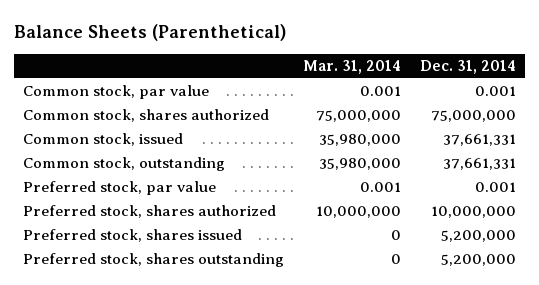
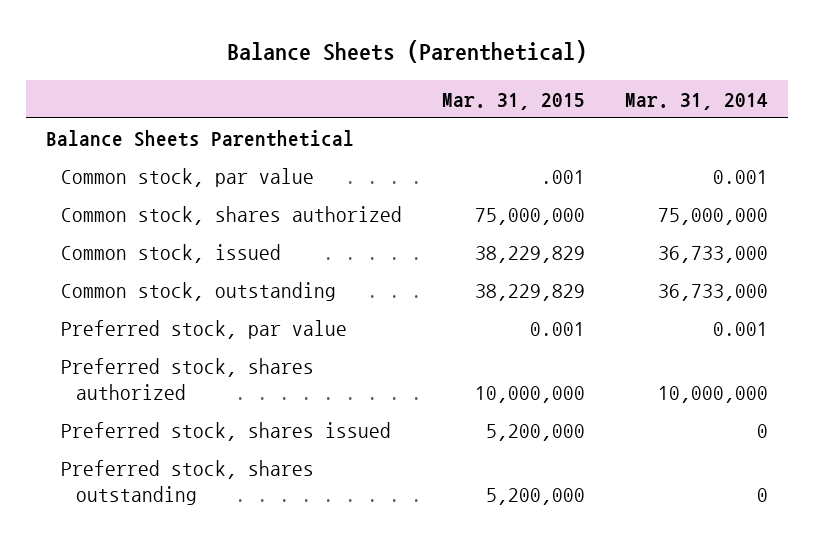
[419,59,516,74] Dec. 31, 2014 -> none
none -> [441,92,585,110] Mar. 31, 2015
none -> [45,129,354,147] Balance Sheets Parenthetical
[318,134,401,147] 35,980,000 -> [657,245,768,263] 36,733,000
[318,158,401,171] 35,980,000 -> [657,283,768,301] 36,733,000

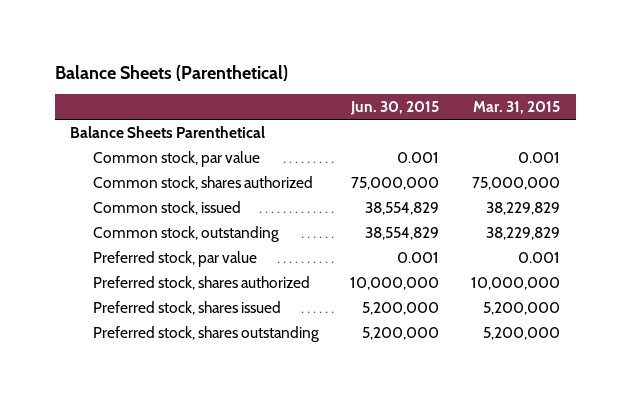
[624,92,768,110] Mar. 31, 2014 -> none
none -> [350,101,440,116] Jun. 30, 2015
[540,169,585,184] .001 -> [517,151,560,163] 0.001

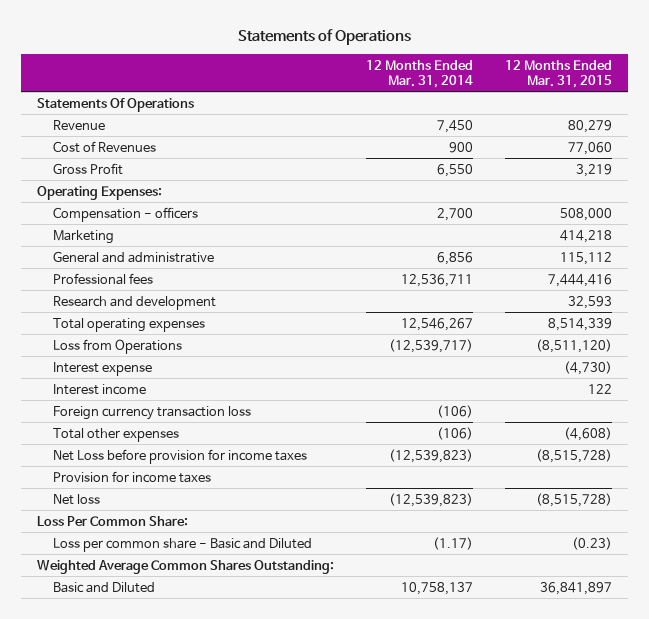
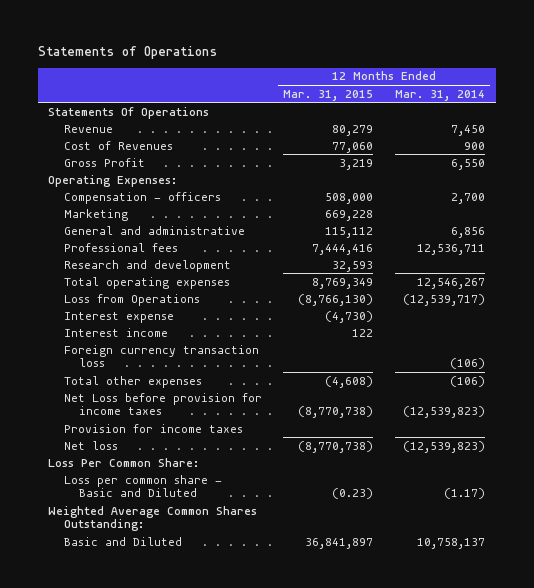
[560,229,613,243] 414,218 -> [325,209,374,221] 669,228
[548,317,613,331] 8,514,339 -> [312,277,374,289] 8,769,349
[536,338,613,353] (8,511,120) -> [298,293,374,306] (8,766,130)
[536,448,613,463] (8,515,728) -> [298,406,374,419] (8,770,738)
[536,492,613,507] (8,515,728) -> [298,440,374,453] (8,770,738)

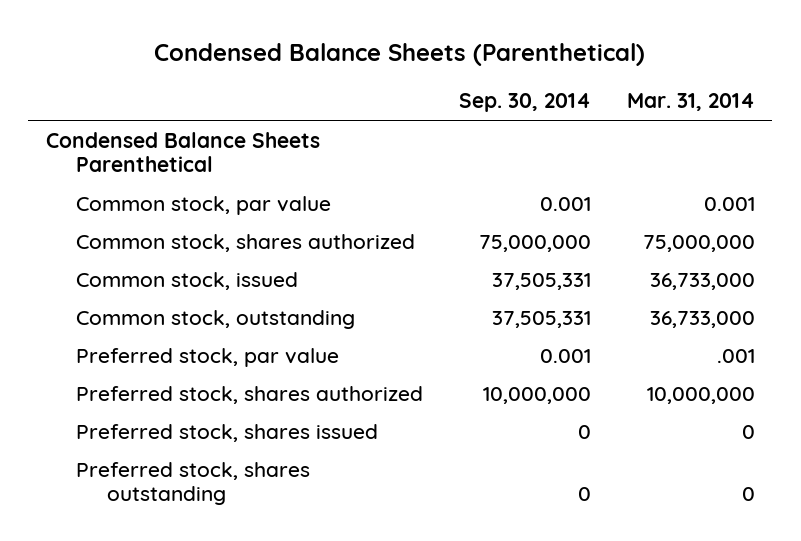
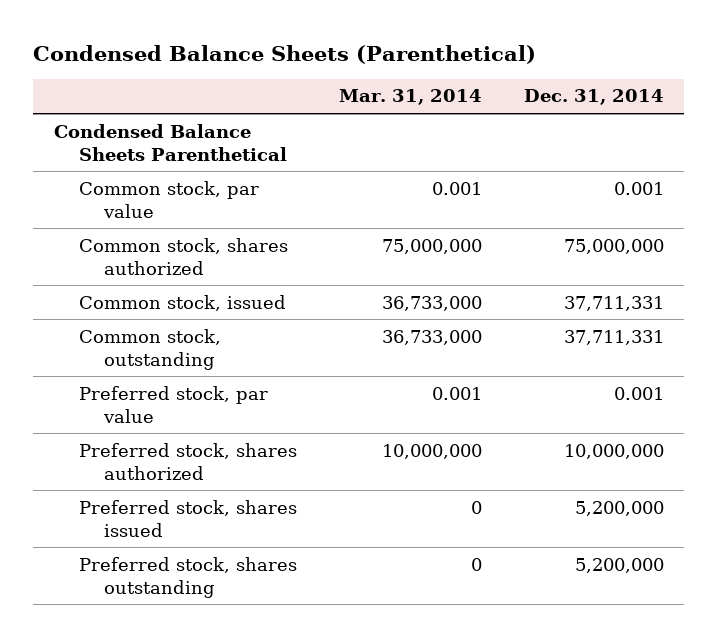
[459,93,592,113] Sep. 30, 2014 -> none
none -> [523,89,664,106] Dec. 31, 2014
[716,348,755,363] .001 -> [431,386,482,400] 0.001

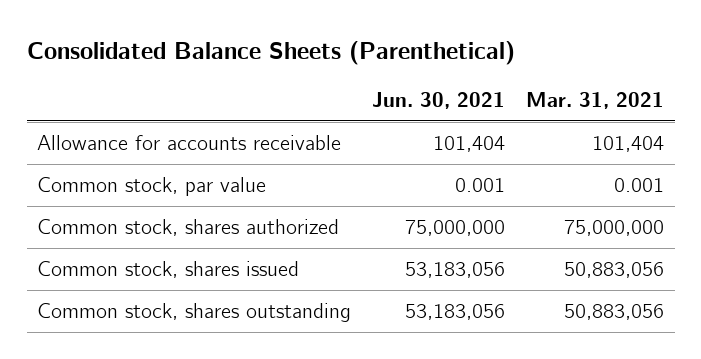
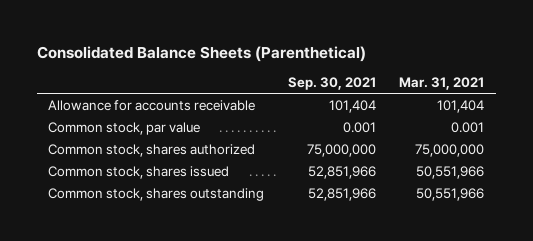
[372,92,506,110] Jun. 30, 2021 -> none
none -> [287,77,376,91] Sep. 30, 2021
[564,261,665,278] 50,883,056 -> [416,165,485,179] 50,551,966
[564,303,665,320] 50,883,056 -> [416,187,485,201] 50,551,966

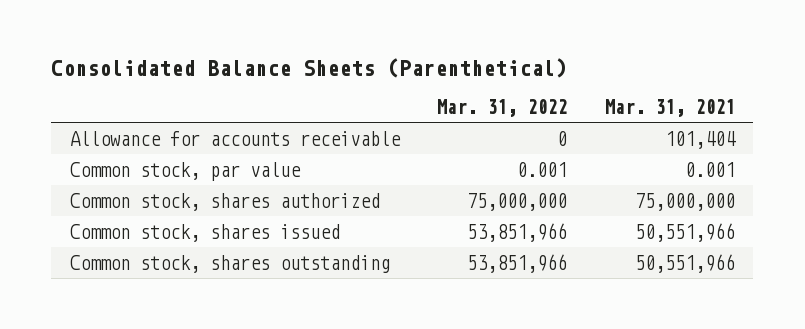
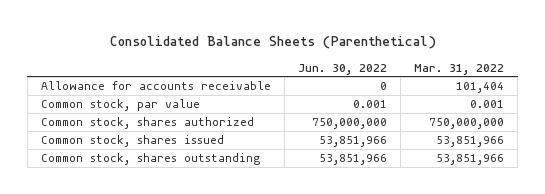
[604,99,735,118] Mar. 31, 2021 -> none
none -> [298,63,388,75] Jun. 30, 2022
[557,130,568,146] 0 -> [456,82,505,94] 101,404
[467,192,568,211] 75,000,000 -> [429,118,505,130] 750,000,000

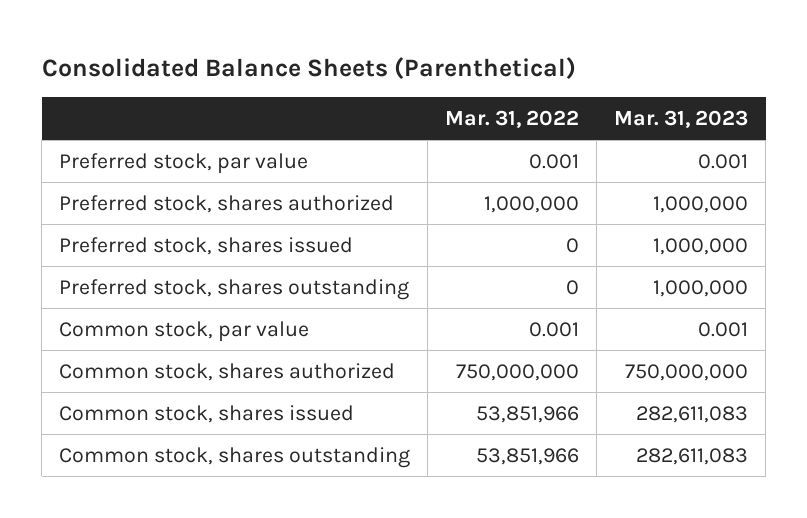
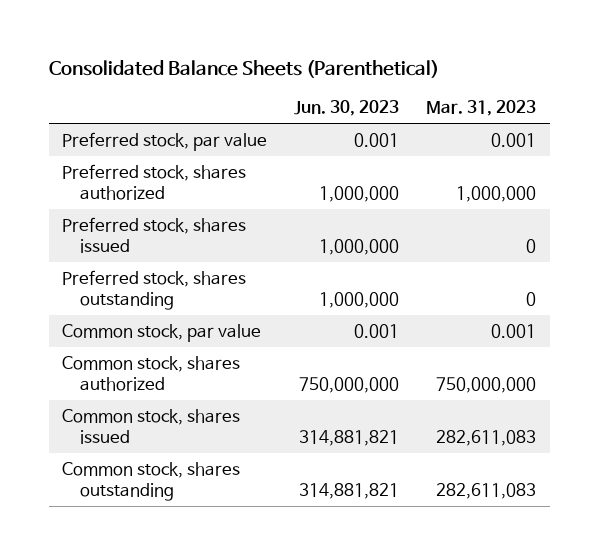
[445,110,580,129] Mar. 31, 2022 -> none
none -> [294,100,400,117] Jun. 30, 2023
[653,237,749,255] 1,000,000 -> [526,239,537,254] 0
[653,279,749,297] 1,000,000 -> [526,292,537,307] 0

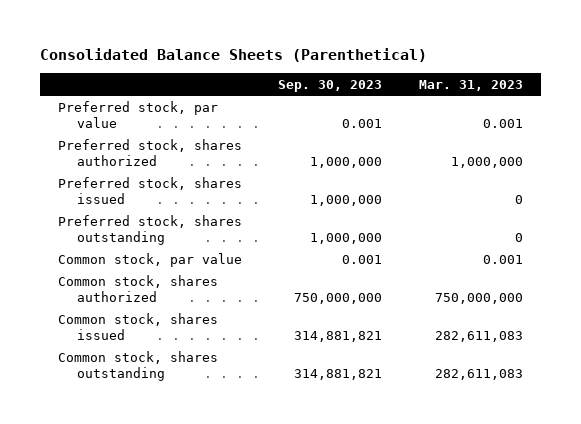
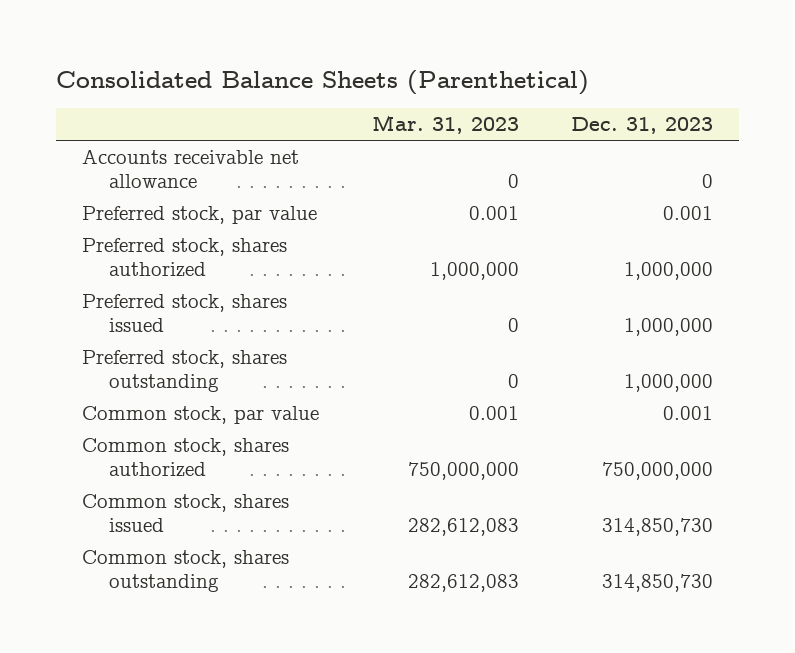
[278,79,383,92] Sep. 30, 2023 -> none
none -> [570,117,713,135] Dec. 31, 2023
none -> [82,149,300,189] Accounts receivable net allowance
[434,331,523,343] 282,611,083 -> [407,518,519,537] 282,612,083
[434,369,523,381] 282,611,083 -> [407,574,519,593] 282,612,083

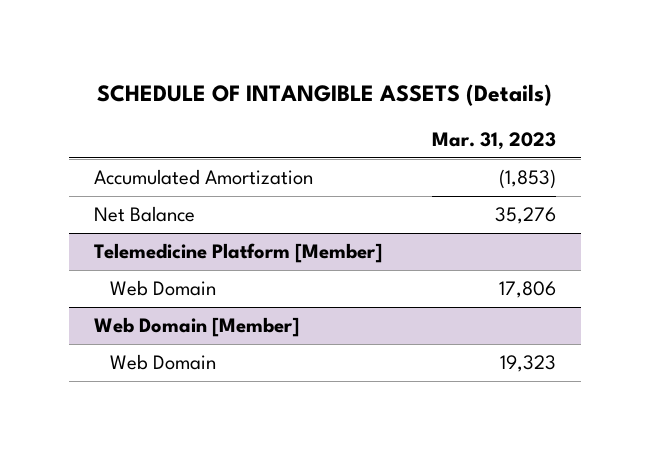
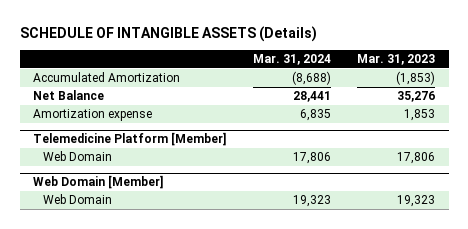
none -> [252,54,331,66] Mar. 31, 2024
none -> [32,109,152,122] Amortization expense

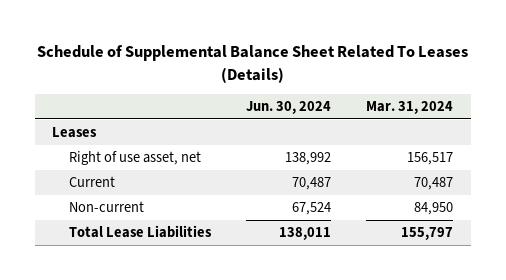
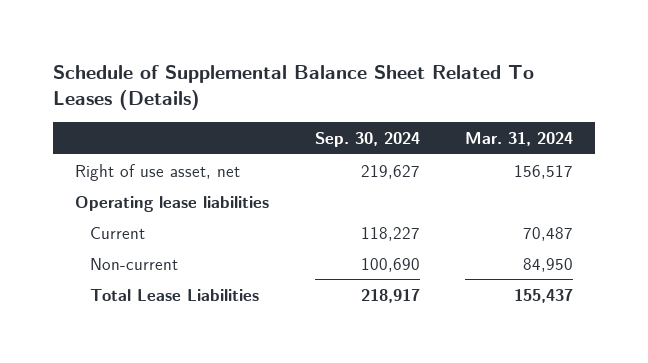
[246,100,332,114] Jun. 30, 2024 -> none
none -> [314,132,420,148] Sep. 30, 2024
[52,127,98,139] Leases -> none
none -> [75,195,270,212] Operating lease liabilities
[401,227,454,241] 155,797 -> [513,288,573,303] 155,437

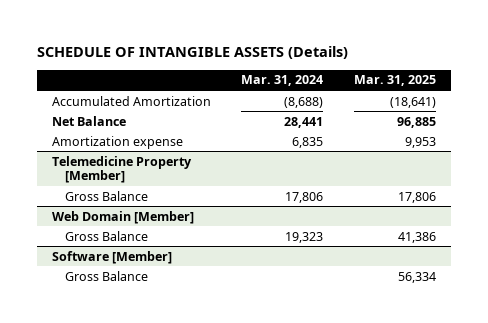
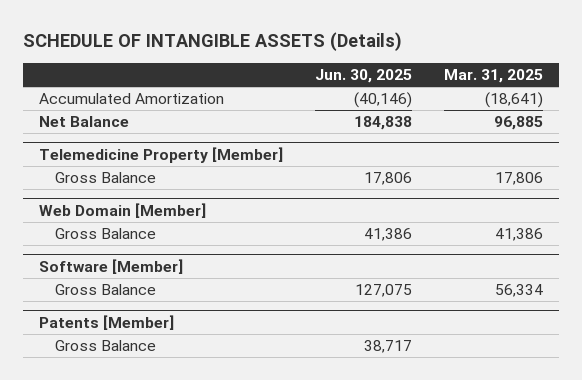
[241,75,324,87] Mar. 31, 2024 -> none
none -> [314,68,412,83] Jun. 30, 2025
[52,135,184,149] Amortization expense -> none
none -> [38,314,174,330] Patents [Member]
none -> [55,340,157,352] Gross Balance

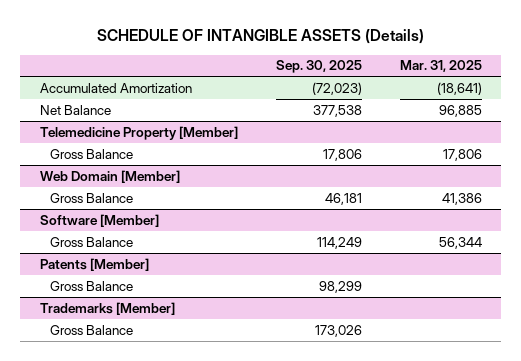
[314,68,412,83] Jun. 30, 2025 -> none
none -> [275,60,362,74] Sep. 30, 2025
[495,284,544,298] 56,334 -> [438,236,482,249] 56,344
none -> [39,301,175,315] Trademarks [Member]
none -> [49,324,133,335] Gross Balance

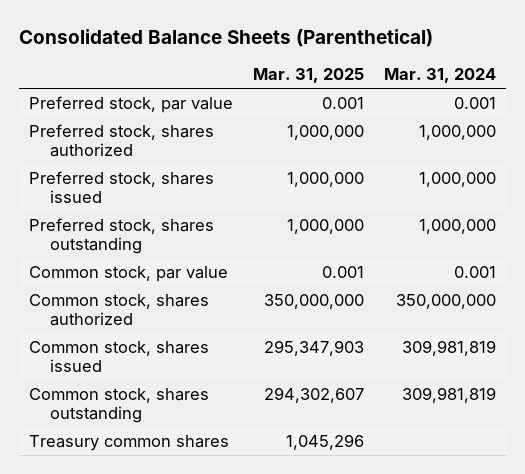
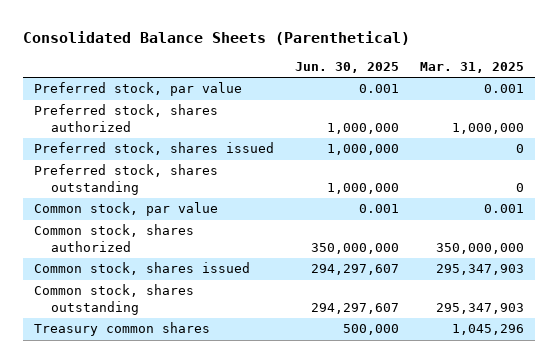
[384,68,497,84] Mar. 31, 2024 -> none
none -> [295,62,400,74] Jun. 30, 2025
[287,171,365,187] 1,000,000 -> [516,144,525,154] 0
[287,218,365,234] 1,000,000 -> [516,182,525,192] 0
[264,386,365,403] 294,302,607 -> [436,302,525,314] 295,347,903

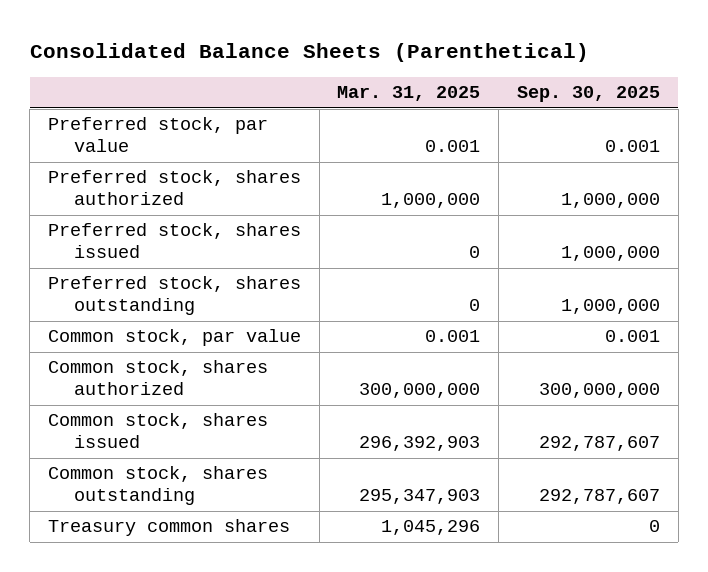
[295,62,400,74] Jun. 30, 2025 -> none
none -> [516,86,660,103] Sep. 30, 2025
[436,242,525,254] 350,000,000 -> [359,383,481,399] 300,000,000
[436,264,525,276] 295,347,903 -> [359,436,481,452] 296,392,903

